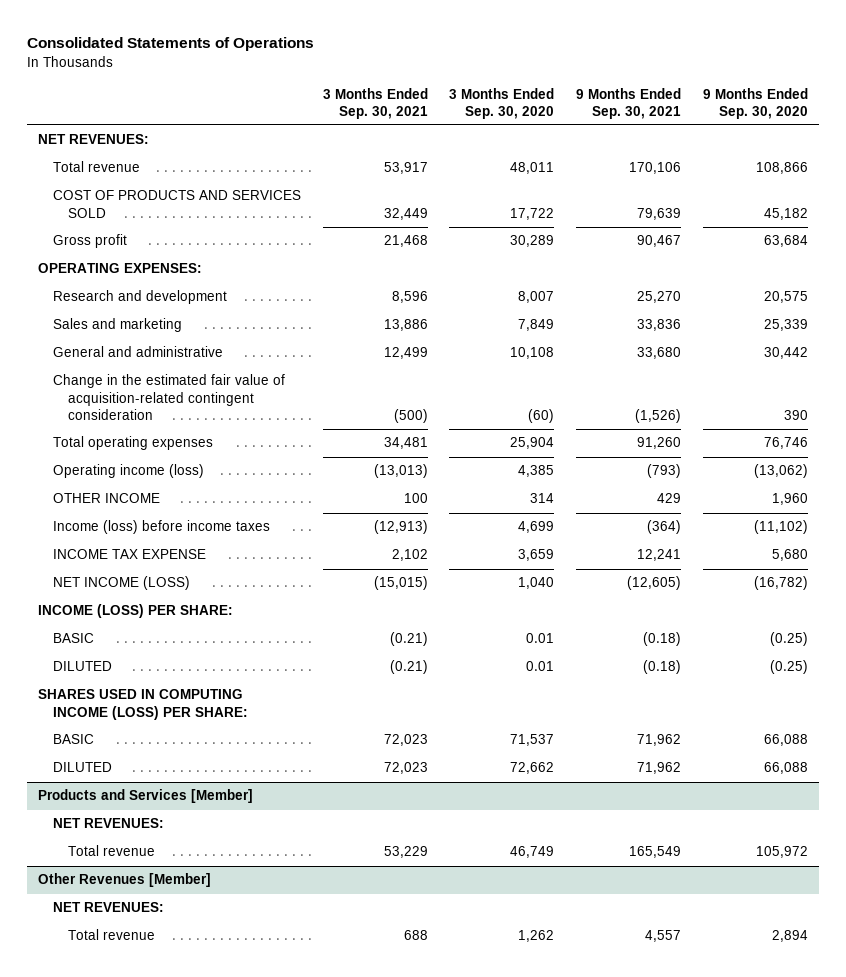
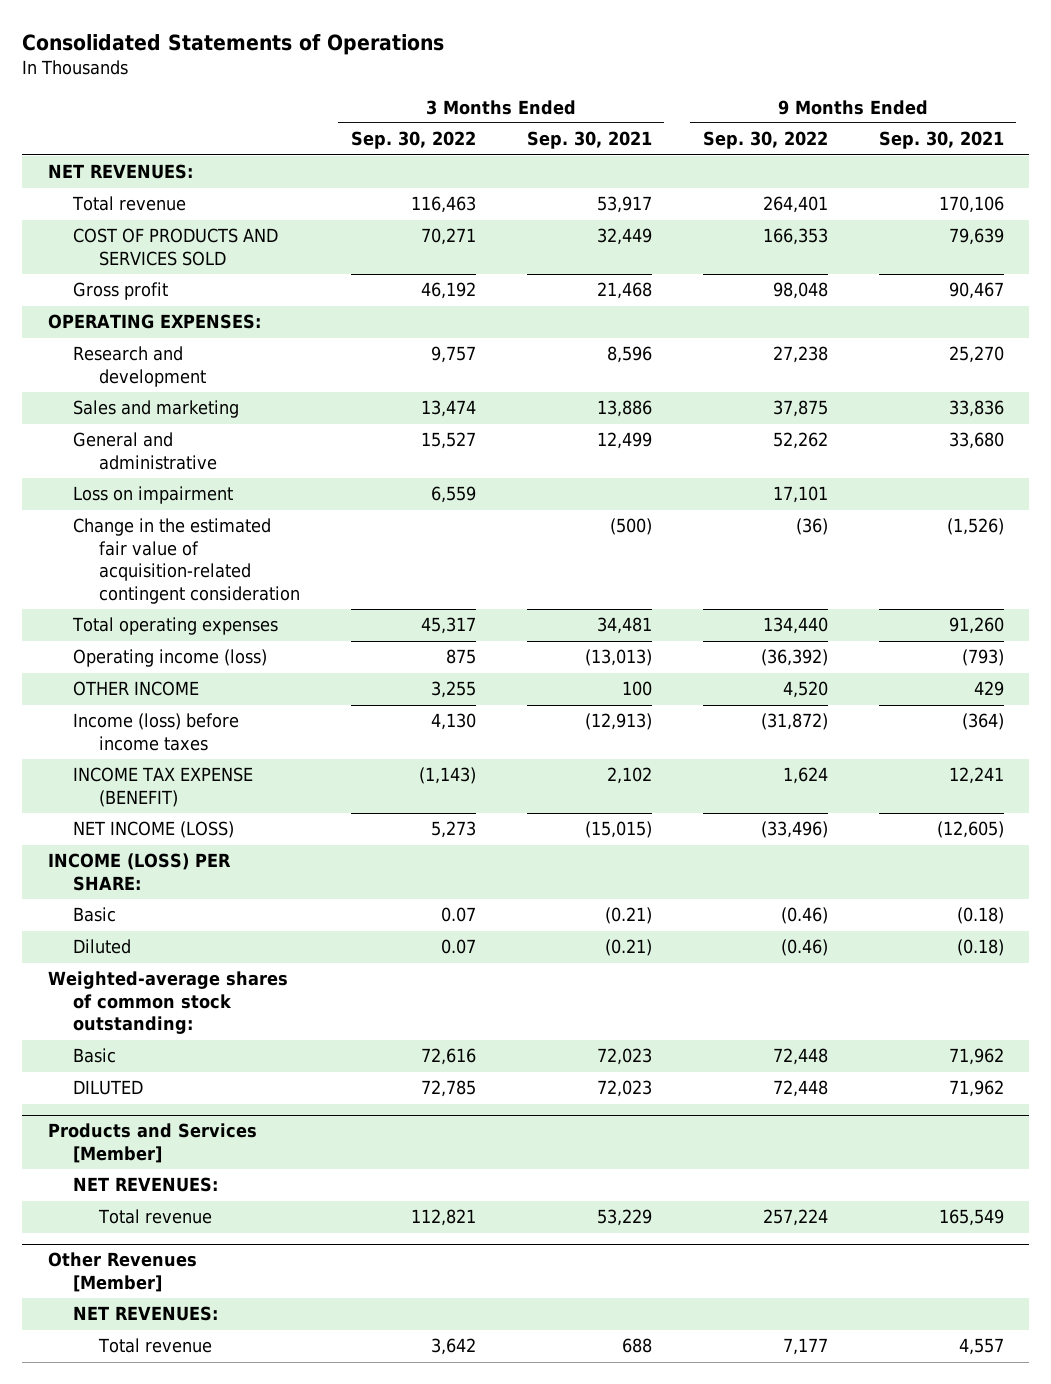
[449,87,555,119] 3 Months Ended Sep. 30, 2020 -> none
[702,87,808,119] 9 Months Ended Sep. 30, 2020 -> none
none -> [350,131,476,150] Sep. 30, 2022
none -> [702,131,828,150] Sep. 30, 2022
none -> [73,486,234,505] Loss on impairment
[52,549,206,560] INCOME TAX EXPENSE -> [73,767,254,807] INCOME TAX EXPENSE (BENEFIT)
[52,633,94,644] BASIC -> [73,907,117,923] Basic
[52,661,112,672] DILUTED -> [73,939,132,955] Diluted
[38,689,248,720] SHARES USED IN COMPUTING INCOME (LOSS) PER SHARE: -> [47,971,288,1035] Weighted-average shares of common stock outstanding:
[52,734,94,745] BASIC -> [73,1048,117,1064] Basic

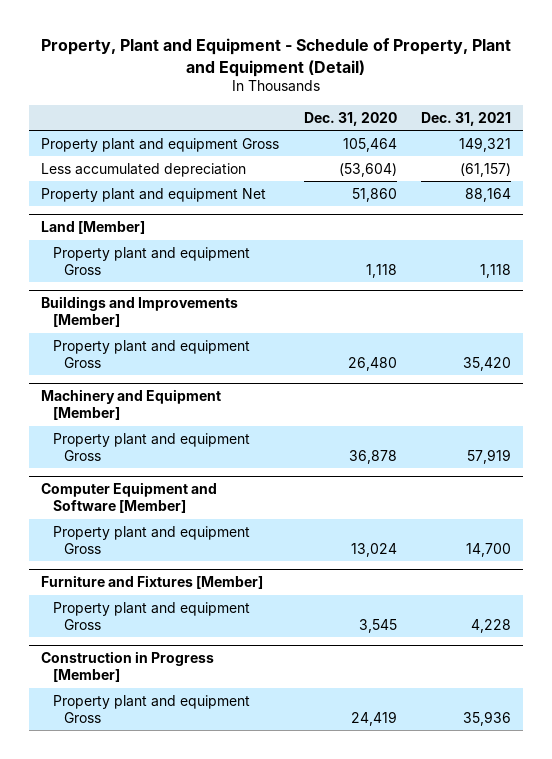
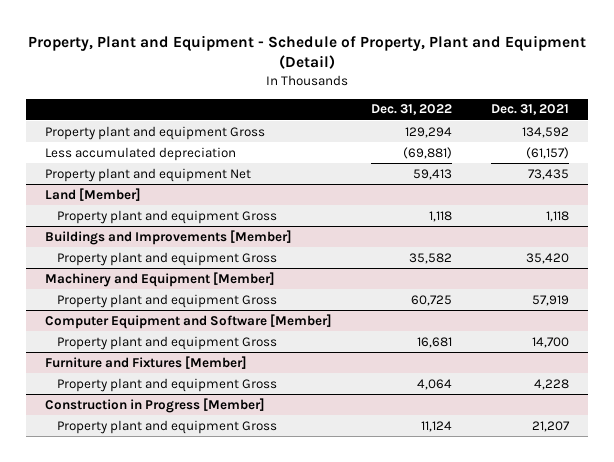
[303,112,397,127] Dec. 31, 2020 -> none
none -> [370,104,452,116] Dec. 31, 2022
[459,136,512,152] 149,321 -> [521,126,569,138] 134,592
[465,187,512,202] 88,164 -> [527,168,569,180] 73,435
[463,710,512,726] 35,936 -> [531,420,570,432] 21,207

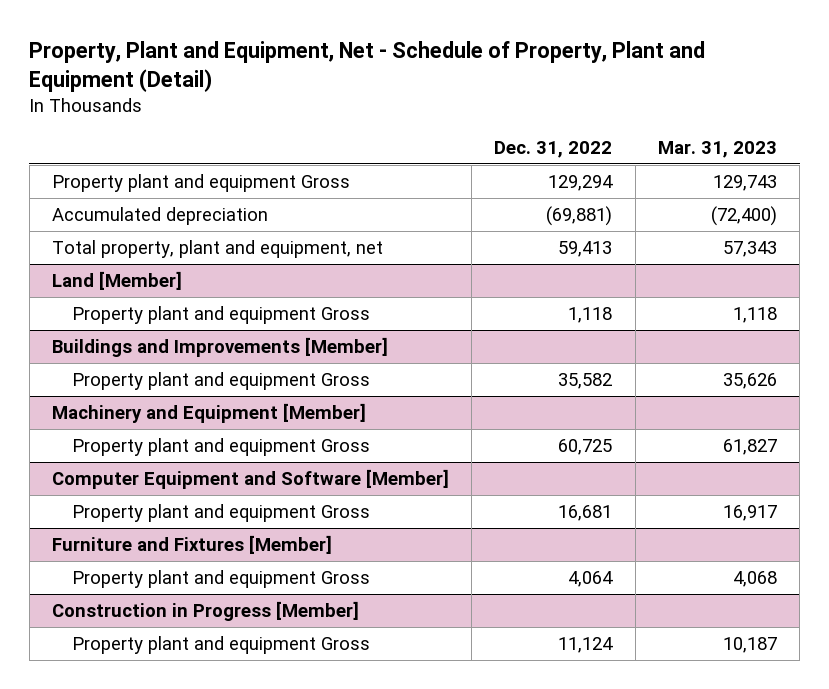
[27,34,586,70] Property, Plant and Equipment - Schedule of Property, Plant and Equipment (Detail) -> [29,41,706,93] Property, Plant and Equipment, Net - Schedule of Property, Plant and Equipment (Detail)
[490,104,569,116] Dec. 31, 2021 -> none
none -> [657,141,777,159] Mar. 31, 2023
[45,146,237,161] Less accumulated depreciation -> [51,207,268,226] Accumulated depreciation
[45,167,252,182] Property plant and equipment Net -> [51,240,383,259] Total property, plant and equipment, net

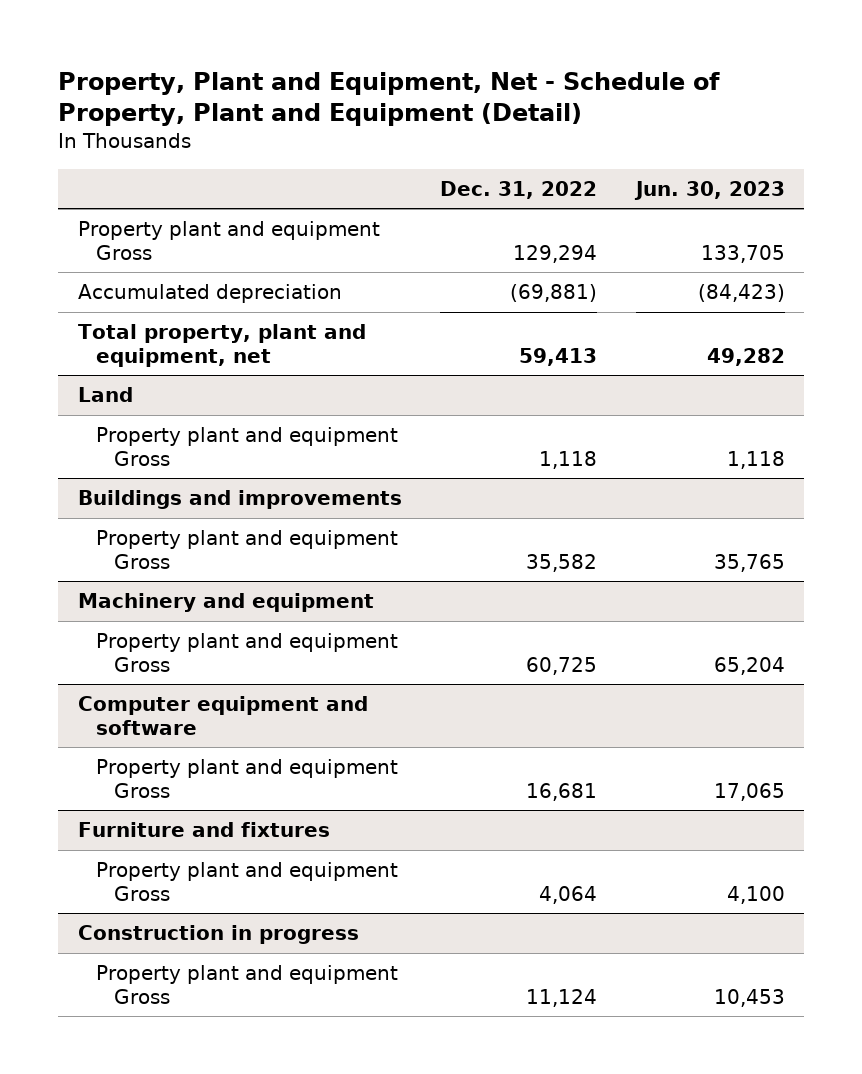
[657,141,777,159] Mar. 31, 2023 -> none
none -> [633,180,785,200] Jun. 30, 2023
[51,271,182,291] Land [Member] -> [77,387,133,403] Land
[51,337,388,358] Buildings and Improvements [Member] -> [77,490,402,510] Buildings and improvements
[51,403,366,424] Machinery and Equipment [Member] -> [77,593,374,613] Machinery and equipment
[51,469,449,490] Computer Equipment and Software [Member] -> [77,696,368,735] Computer equipment and software
[51,535,332,555] Furniture and Fixtures [Member] -> [77,822,330,838] Furniture and fixtures
[51,601,359,622] Construction in Progress [Member] -> [77,925,359,945] Construction in progress

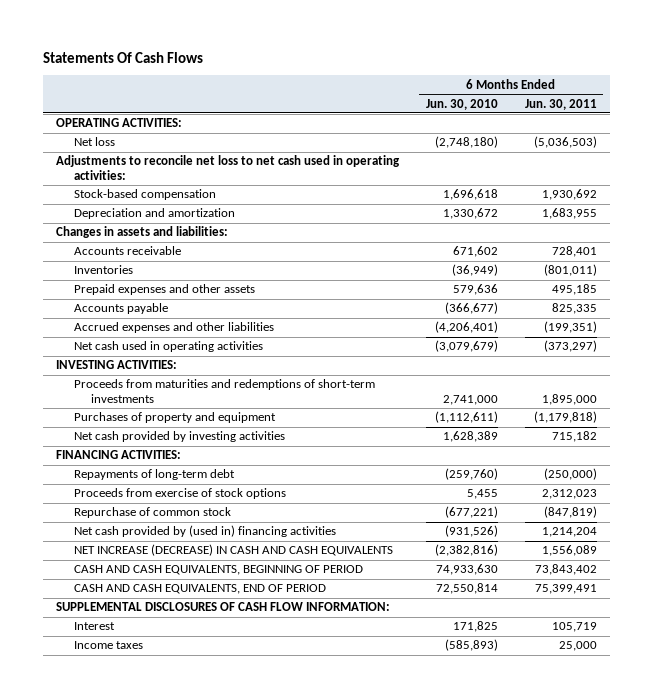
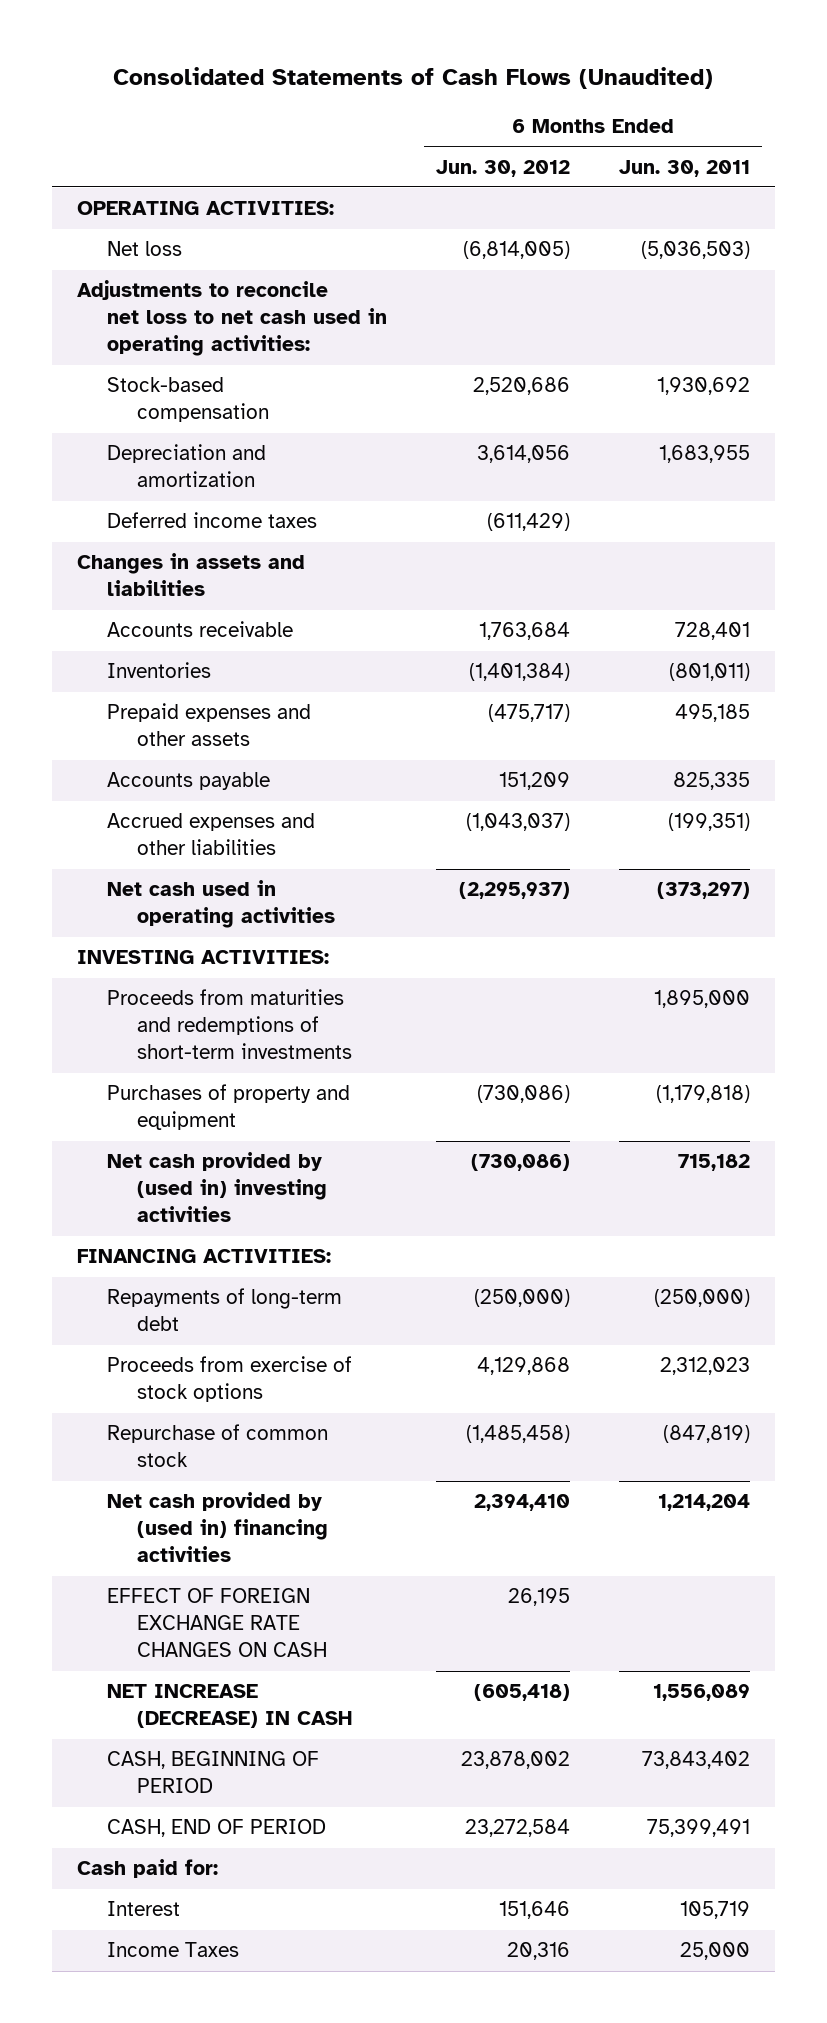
[42,51,203,63] Statements Of Cash Flows -> [113,66,714,89] Consolidated Statements of Cash Flows (Unaudited)
[425,98,498,110] Jun. 30, 2010 -> none
none -> [436,159,571,177] Jun. 30, 2012
none -> [106,512,317,529] Deferred income taxes
[56,226,229,239] Changes in assets and liabilities: -> [76,553,305,597] Changes in assets and liabilities
[73,431,285,443] Net cash provided by investing activities -> [106,1152,328,1223] Net cash provided by (used in) investing activities
[56,602,391,612] SUPPLEMENTAL DISCLOSURES OF CASH FLOW INFORMATION: -> none
none -> [106,1588,328,1658] EFFECT OF FOREIGN EXCHANGE RATE CHANGES ON CASH
[73,544,393,557] NET INCREASE (DECREASE) IN CASH AND CASH EQUIVALENTS -> [106,1684,353,1729] NET INCREASE (DECREASE) IN CASH
[73,565,363,576] CASH AND CASH EQUIVALENTS, BEGINNING OF PERIOD -> [106,1751,319,1794] CASH, BEGINNING OF PERIOD
[73,584,326,595] CASH AND CASH EQUIVALENTS, END OF PERIOD -> [106,1819,326,1838] CASH, END OF PERIOD
none -> [76,1859,218,1879] Cash paid for:
[73,641,143,650] Income taxes -> [106,1942,239,1958] Income Taxes

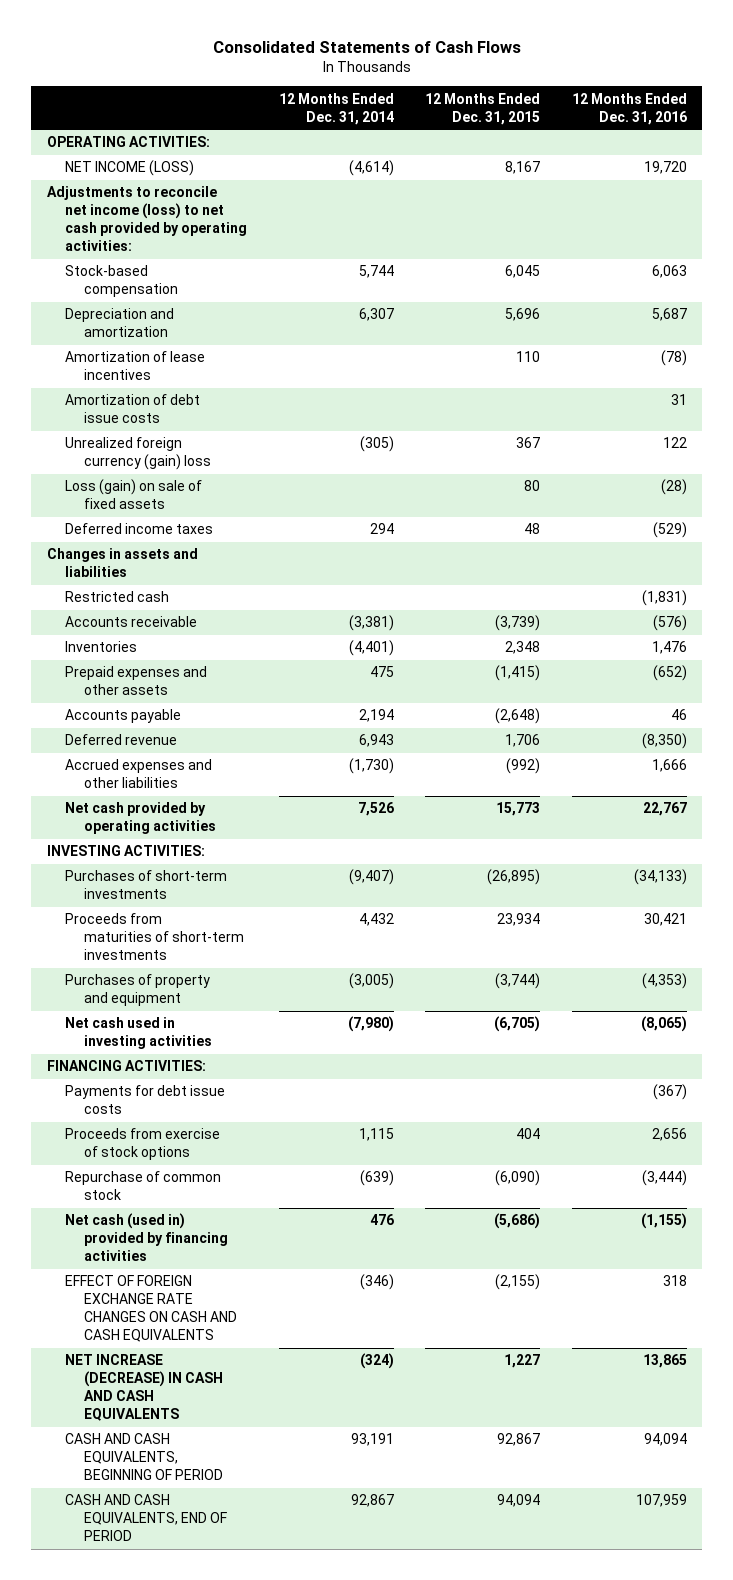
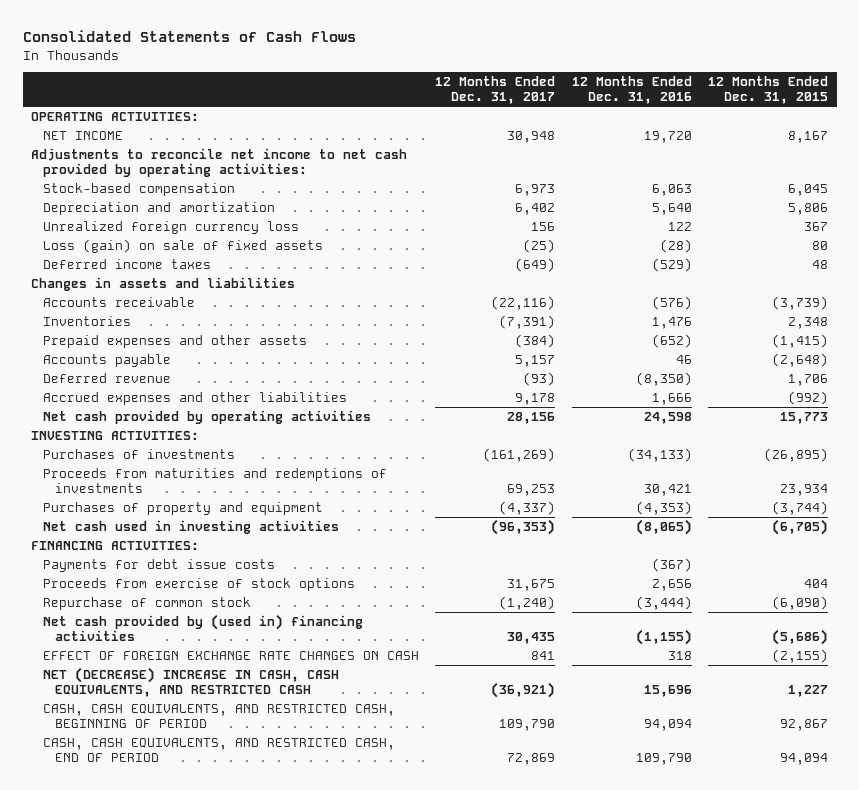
[278,92,394,125] 12 Months Ended Dec. 31, 2014 -> none
none -> [435,76,556,105] 12 Months Ended Dec. 31, 2017
[65,160,195,177] NET INCOME (LOSS) -> [42,130,123,140] NET INCOME
[46,186,248,252] Adjustments to reconcile net income (loss) to net cash provided by operating activities: -> [30,147,407,178] Adjustments to reconcile net income to net cash provided by operating activities:
[65,351,206,381] Amortization of lease incentives -> none
[65,394,201,424] Amortization of debt issue costs -> none
[505,308,541,322] 5,696 -> [788,202,829,215] 5,806
[651,308,687,322] 5,687 -> [651,202,692,215] 5,640
[65,437,211,471] Unrealized foreign currency (gain) loss -> [42,220,299,234] Unrealized foreign currency loss
[65,591,170,603] Restricted cash -> none
[642,802,687,817] 22,767 -> [643,411,692,424] 24,598
[65,870,228,900] Purchases of short-term investments -> [42,448,235,459] Purchases of investments
[65,913,244,961] Proceeds from maturities of short-term investments -> [42,467,387,494] Proceeds from maturities and redemptions of investments
[65,1213,228,1262] Net cash (used in) provided by financing activities -> [42,613,363,642] Net cash provided by (used in) financing activities
[65,1275,237,1343] EFFECT OF FOREIGN EXCHANGE RATE CHANGES ON CASH AND CASH EQUIVALENTS -> [42,650,419,660] EFFECT OF FOREIGN EXCHANGE RATE CHANGES ON CASH
[65,1354,223,1422] NET INCREASE (DECREASE) IN CASH AND CASH EQUIVALENTS -> [42,666,339,698] NET (DECREASE) INCREASE IN CASH, CASH EQUIVALENTS, AND RESTRICTED CASH
[642,1354,687,1369] 13,865 -> [643,685,692,698] 15,696
[65,1433,223,1481] CASH AND CASH EQUIVALENTS, BEGINNING OF PERIOD -> [42,703,395,729] CASH, CASH EQUIVALENTS, AND RESTRICTED CASH, BEGINNING OF PERIOD
[65,1494,227,1542] CASH AND CASH EQUIVALENTS, END OF PERIOD -> [42,737,395,763] CASH, CASH EQUIVALENTS, AND RESTRICTED CASH, END OF PERIOD
[635,1494,687,1508] 107,959 -> [635,753,692,766] 109,790

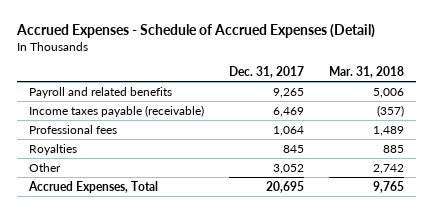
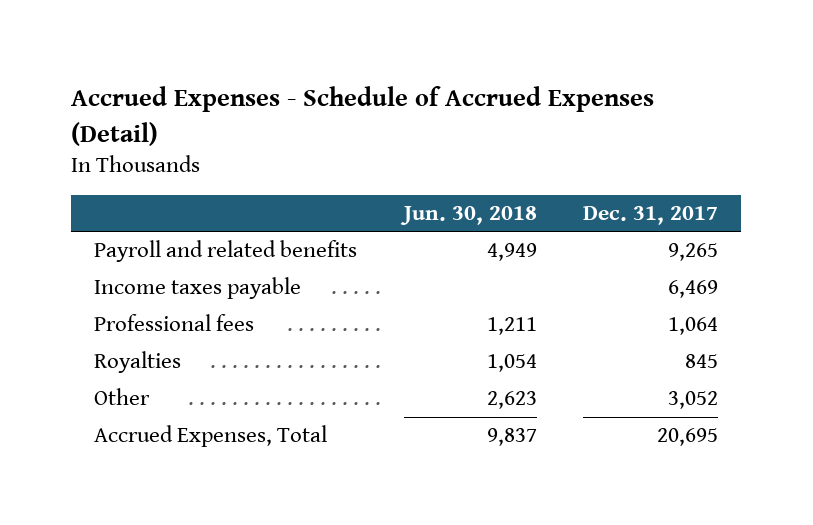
[328,65,404,78] Mar. 31, 2018 -> none
none -> [399,205,537,225] Jun. 30, 2018
[29,104,205,117] Income taxes payable (receivable) -> [94,277,302,300] Income taxes payable

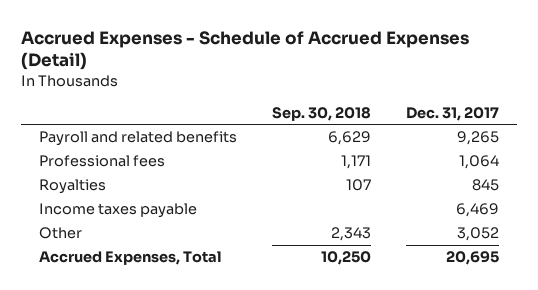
[399,205,537,225] Jun. 30, 2018 -> none
none -> [271,106,371,121] Sep. 30, 2018
[94,277,302,300] Income taxes payable -> [38,203,197,219] Income taxes payable

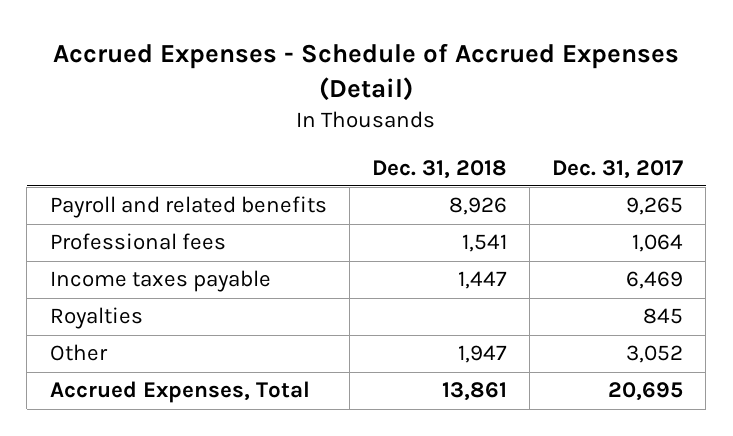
[271,106,371,121] Sep. 30, 2018 -> none
none -> [371,159,507,179] Dec. 31, 2018
[38,179,106,195] Royalties -> [49,307,143,330] Royalties

